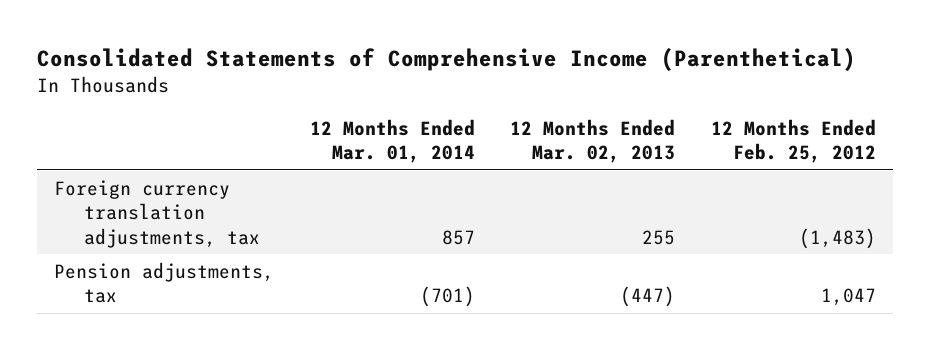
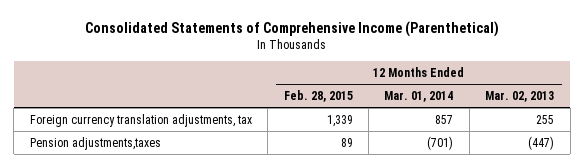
[710,118,876,164] 12 Months Ended Feb. 25, 2012 -> none
none -> [283,89,353,102] Feb. 28, 2015
[54,261,275,304] Pension adjustments, tax -> [29,136,161,150] Pension adjustments,taxes

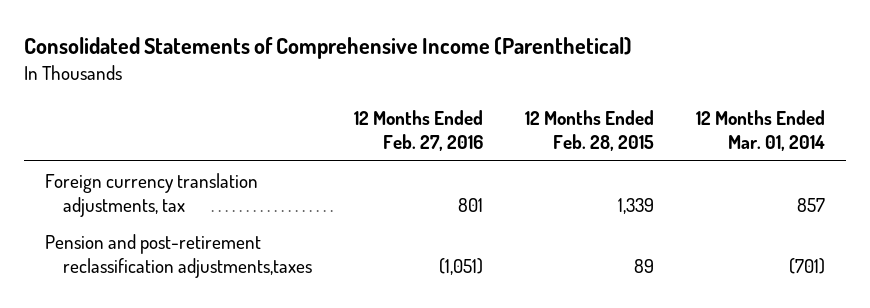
[485,90,555,102] Mar. 02, 2013 -> none
none -> [354,110,484,151] 12 Months Ended Feb. 27, 2016
[29,136,161,150] Pension adjustments,taxes -> [45,233,313,278] Pension and post-retirement reclassification adjustments,taxes

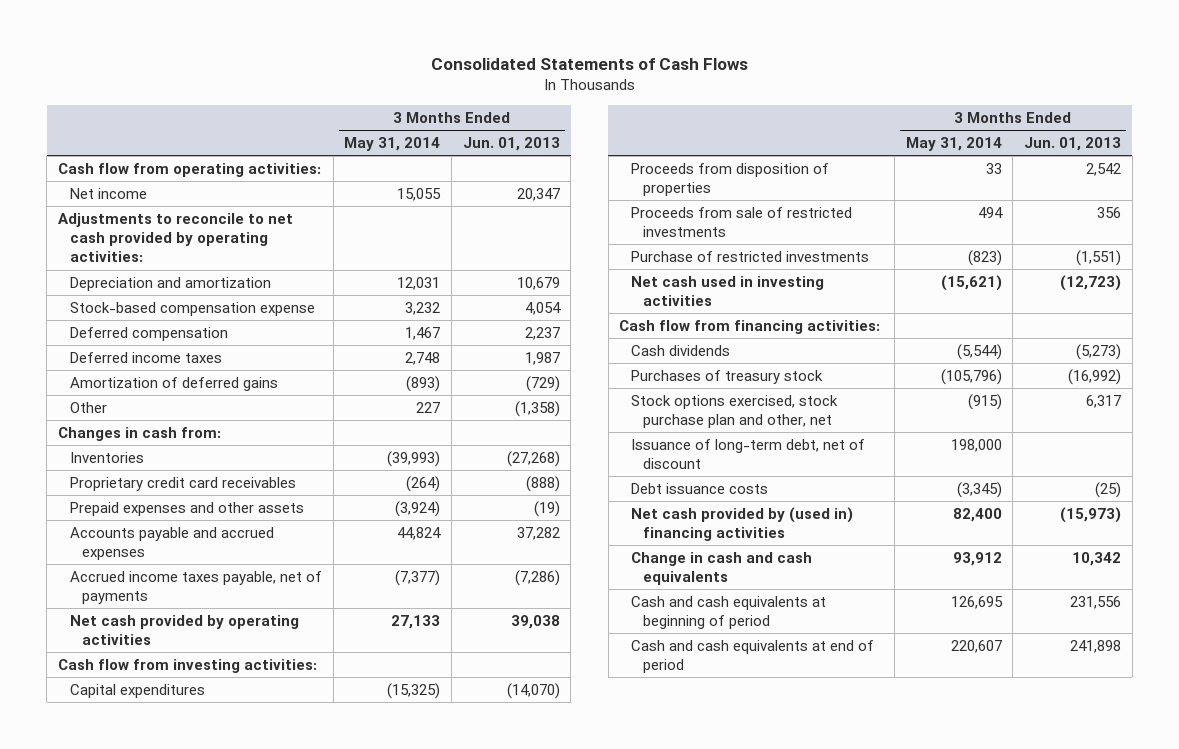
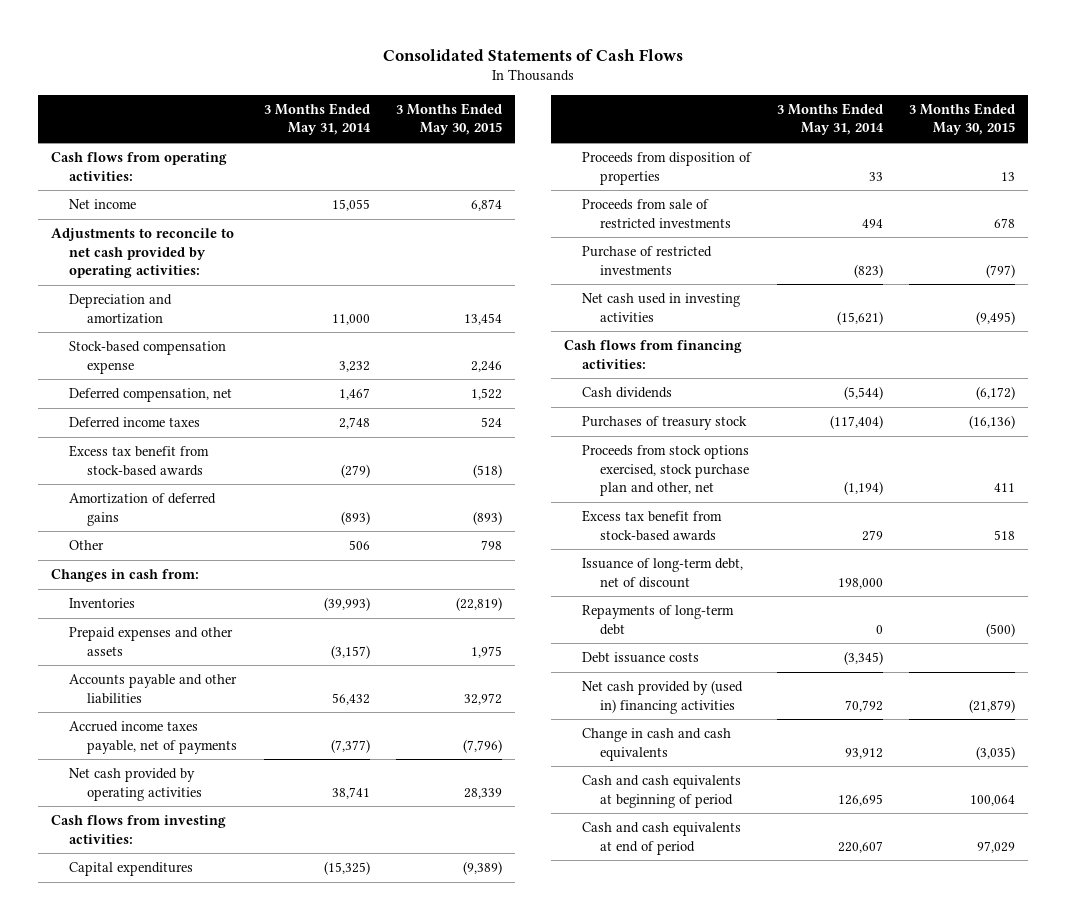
[462,136,560,151] Jun. 01, 2013 -> none
none -> [395,103,502,136] 3 Months Ended May 30, 2015
[58,162,322,177] Cash flow from operating activities: -> [50,152,227,181] Cash flows from operating activities:
[397,276,441,290] 12,031 -> [331,313,370,325] 11,000
[70,326,229,341] Deferred compensation -> [69,388,233,403] Deferred compensation, net
none -> [69,445,210,476] Excess tax benefit from stock-based awards
[416,401,441,413] 227 -> [348,540,370,551] 506
[70,476,297,491] Proprietary credit card receivables -> none
[395,500,441,517] (3,924) -> [330,644,370,659] (3,157)
[70,526,275,561] Accounts payable and accrued expenses -> [69,674,238,704] Accounts payable and other liabilities
[397,526,442,540] 44,824 -> [331,692,370,705] 56,432
[391,614,441,629] 27,133 -> [331,786,370,799] 38,741
[58,658,318,673] Cash flow from investing activities: -> [50,815,226,844] Cash flows from investing activities:
[619,319,881,334] Cash flow from financing activities: -> [564,340,743,369] Cash flows from financing activities:
[940,368,1002,385] (105,796) -> [830,415,884,430] (117,404)
[631,394,839,429] Stock options exercised, stock purchase plan and other, net -> [582,445,750,496] Proceeds from stock options exercised, stock purchase plan and other, net
[967,393,1002,410] (915) -> [844,480,884,495] (1,194)
none -> [582,510,723,541] Excess tax benefit from stock-based awards
none -> [582,605,735,635] Repayments of long-term debt
[952,507,1002,522] 82,400 -> [845,699,884,712] 70,792

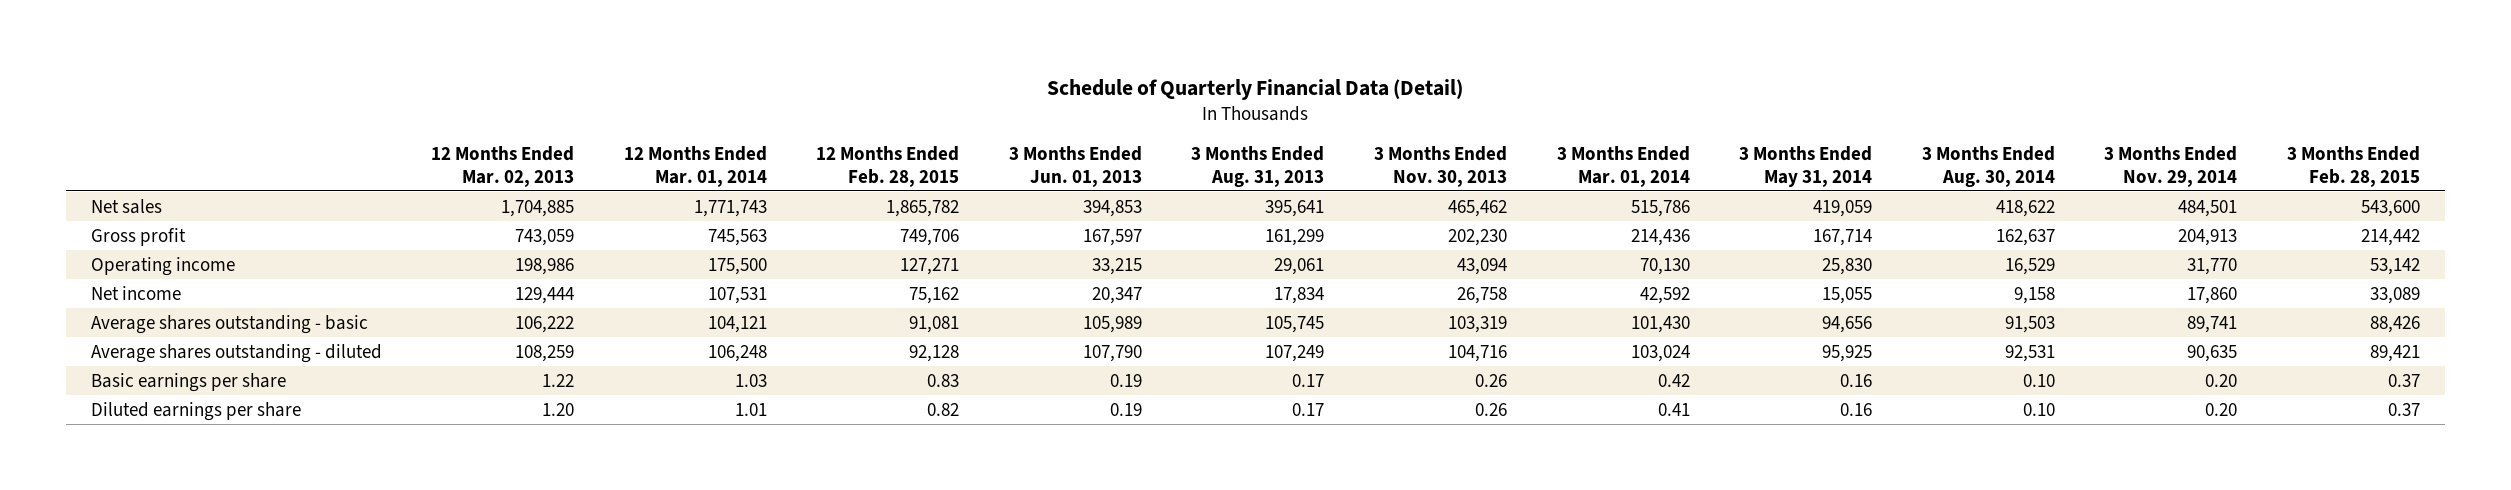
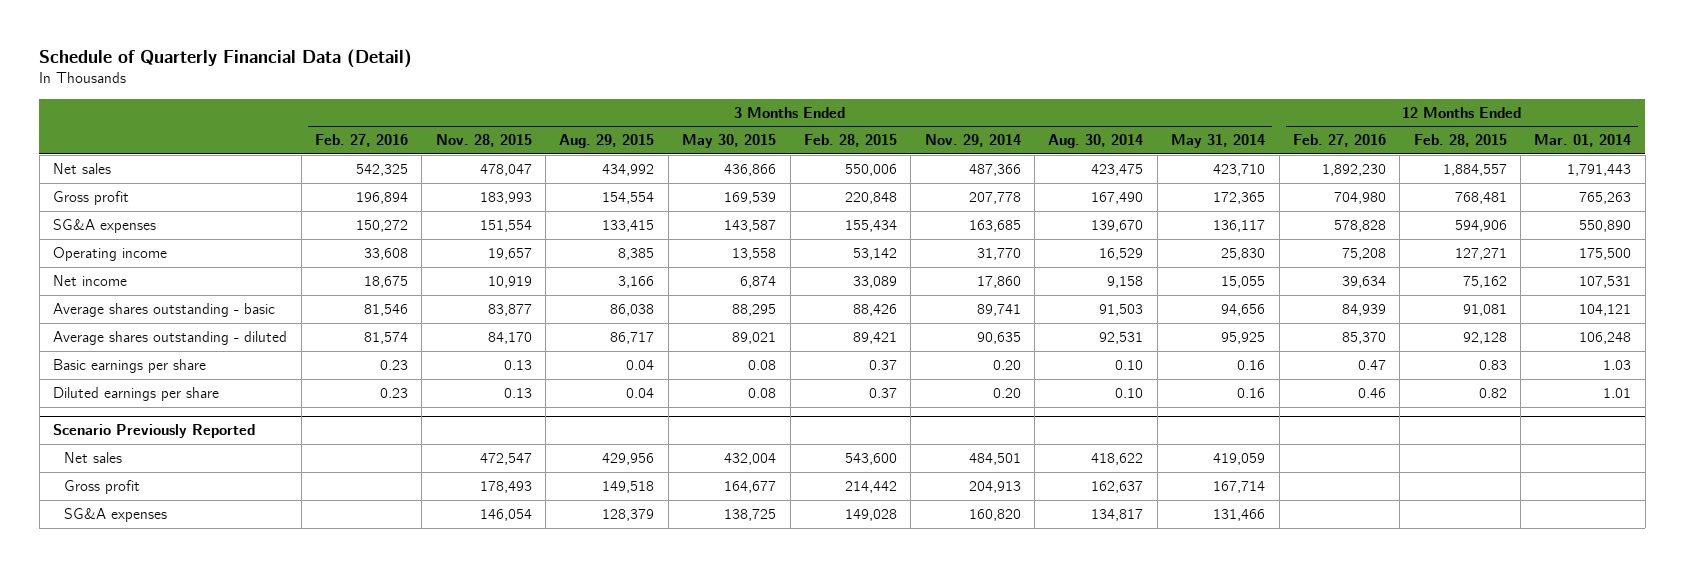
[431,145,575,187] 12 Months Ended Mar. 02, 2013 -> none
[1008,145,1142,187] 3 Months Ended Jun. 01, 2013 -> none
[1191,145,1325,187] 3 Months Ended Aug. 31, 2013 -> none
[1374,145,1508,187] 3 Months Ended Nov. 30, 2013 -> none
[1556,145,1690,187] 3 Months Ended Mar. 01, 2014 -> none
none -> [314,134,408,148] Feb. 27, 2016
none -> [435,134,532,148] Nov. 28, 2015
none -> [559,134,655,149] Aug. 29, 2015
none -> [682,134,777,149] May 30, 2015
none -> [1292,134,1386,148] Feb. 27, 2016
[693,199,767,217] 1,771,743 -> [1567,164,1632,177] 1,791,443
[886,199,960,217] 1,865,782 -> [1442,164,1507,177] 1,884,557
[1813,199,1873,217] 419,059 -> [1213,164,1266,177] 423,710
[1995,199,2055,217] 418,622 -> [1091,164,1144,177] 423,475
[2178,199,2238,217] 484,501 -> [968,164,1021,177] 487,366
[2361,199,2421,217] 543,600 -> [844,164,897,177] 550,006
[707,228,767,246] 745,563 -> [1579,192,1632,205] 765,263
[900,228,960,246] 749,706 -> [1454,192,1507,205] 768,481
[1813,228,1873,246] 167,714 -> [1213,192,1266,205] 172,365
[1995,228,2055,246] 162,637 -> [1091,192,1144,205] 167,490
[2178,228,2238,246] 204,913 -> [968,192,1021,205] 207,778
[2361,228,2421,246] 214,442 -> [844,192,897,205] 220,848
none -> [53,219,157,234] SG&A expenses
none -> [53,424,256,439] Scenario Previously Reported
none -> [64,452,123,464] Net sales
none -> [64,480,141,495] Gross profit
none -> [64,508,168,523] SG&A expenses

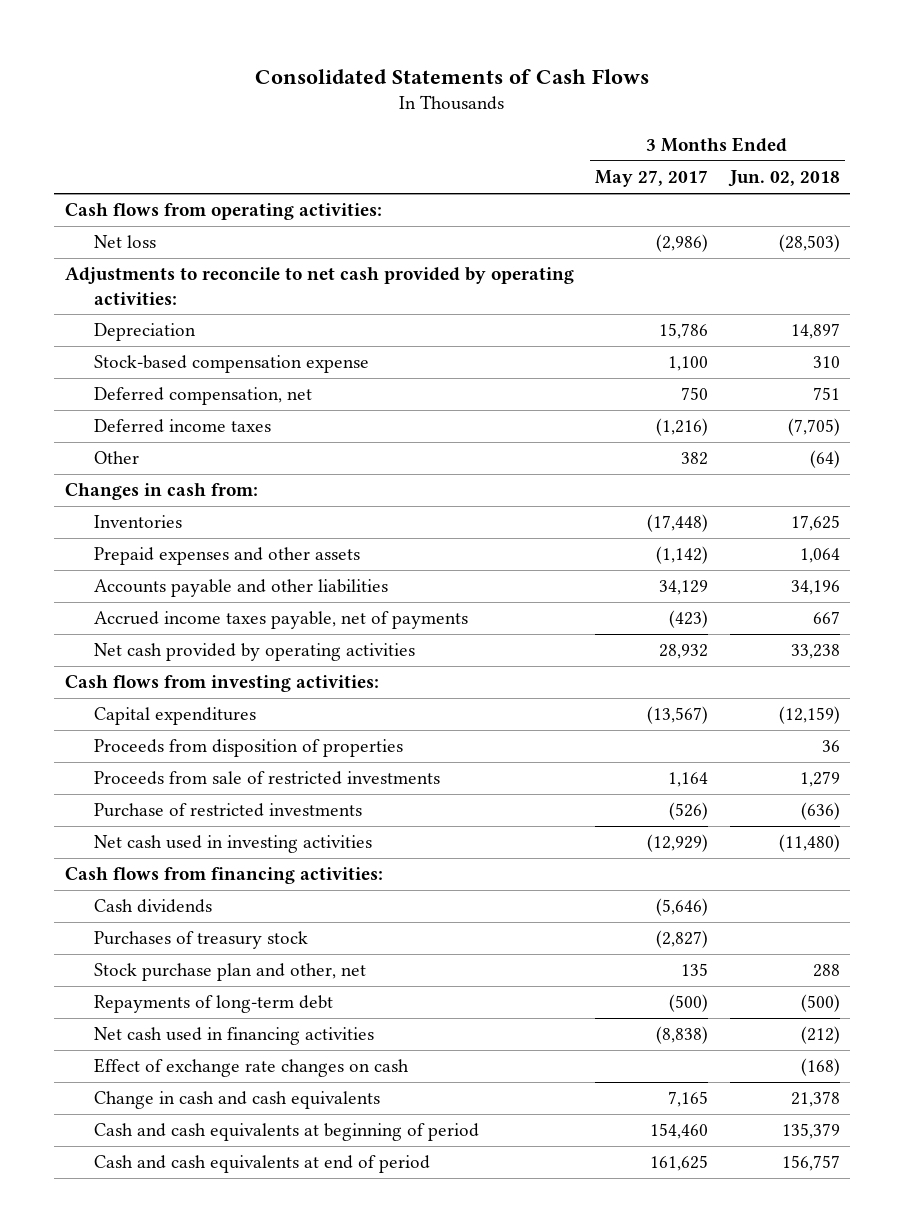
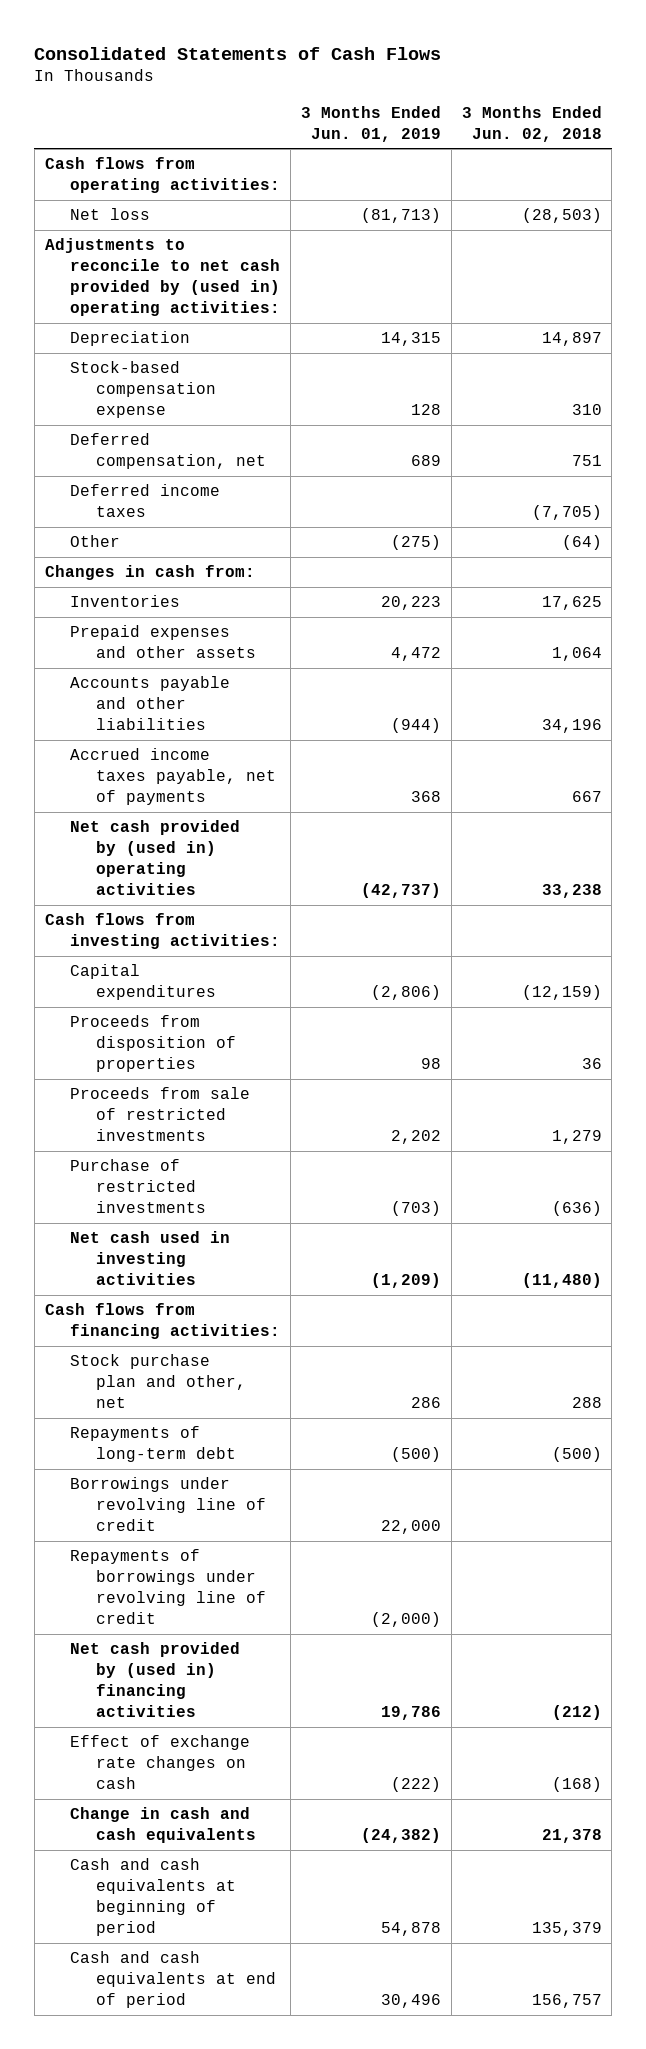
[595,170,709,188] May 27, 2017 -> none
none -> [300,105,441,142] 3 Months Ended Jun. 01, 2019
[64,267,574,305] Adjustments to reconcile to net cash provided by operating activities: -> [44,238,281,316] Adjustments to reconcile to net cash provided by (used in) operating activities:
[93,643,415,662] Net cash provided by operating activities -> [70,820,241,895] Net cash provided by (used in) operating activities
[93,899,212,914] Cash dividends -> none
[93,931,308,950] Purchases of treasury stock -> none
none -> [70,1477,267,1531] Borrowings under revolving line of credit
none -> [70,1549,267,1624] Repayments of borrowings under revolving line of credit
[93,1027,374,1046] Net cash used in financing activities -> [70,1642,241,1717] Net cash provided by (used in) financing activities

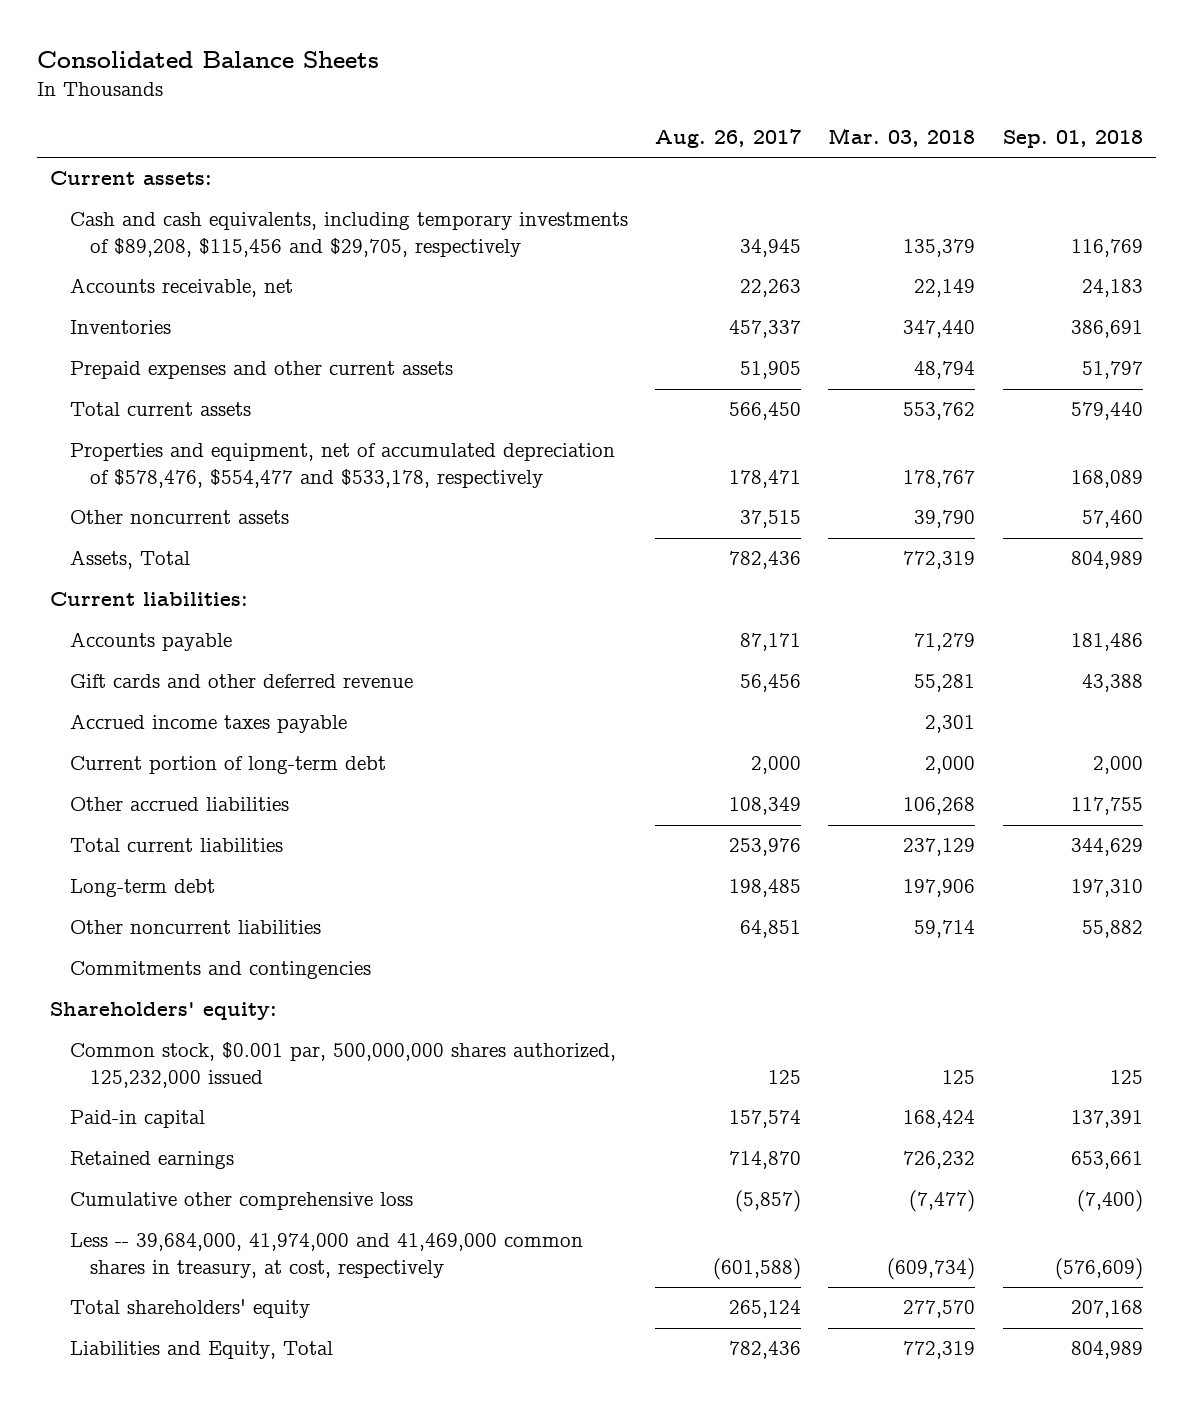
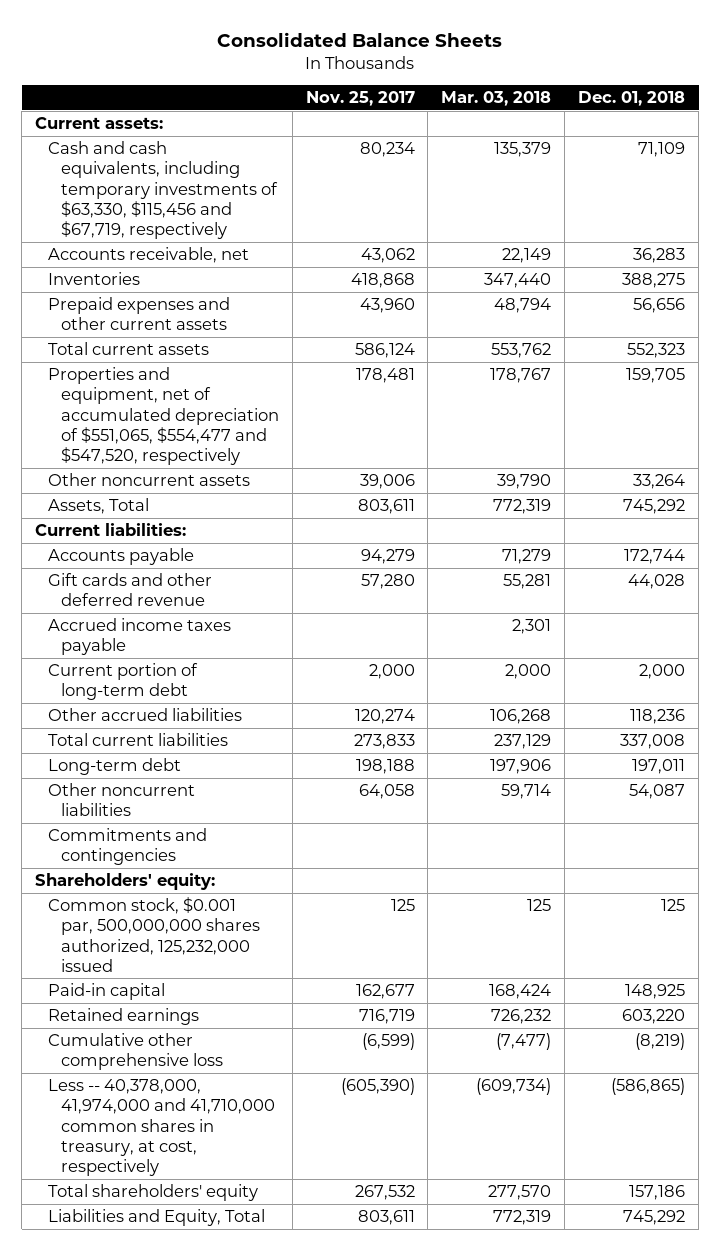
[655,128,802,148] Aug. 26, 2017 -> none
[1002,129,1143,148] Sep. 01, 2018 -> none
none -> [305,91,415,107] Nov. 25, 2017
none -> [578,91,686,107] Dec. 01, 2018
[69,212,628,257] Cash and cash equivalents, including temporary investments of $89,208, $115,456 and $29,705, respectively -> [47,141,278,239] Cash and cash equivalents, including temporary investments of $63,330, $115,456 and $67,719, respectively
[69,443,615,488] Properties and equipment, net of accumulated depreciation of $578,476, $554,477 and $533,178, respectively -> [47,367,279,465] Properties and equipment, net of accumulated depreciation of $551,065, $554,477 and $547,520, respectively
[69,1233,583,1278] Less -- 39,684,000, 41,974,000 and 41,469,000 common shares in treasury, at cost, respectively -> [47,1079,275,1176] Less -- 40,378,000, 41,974,000 and 41,710,000 common shares in treasury, at cost, respectively

